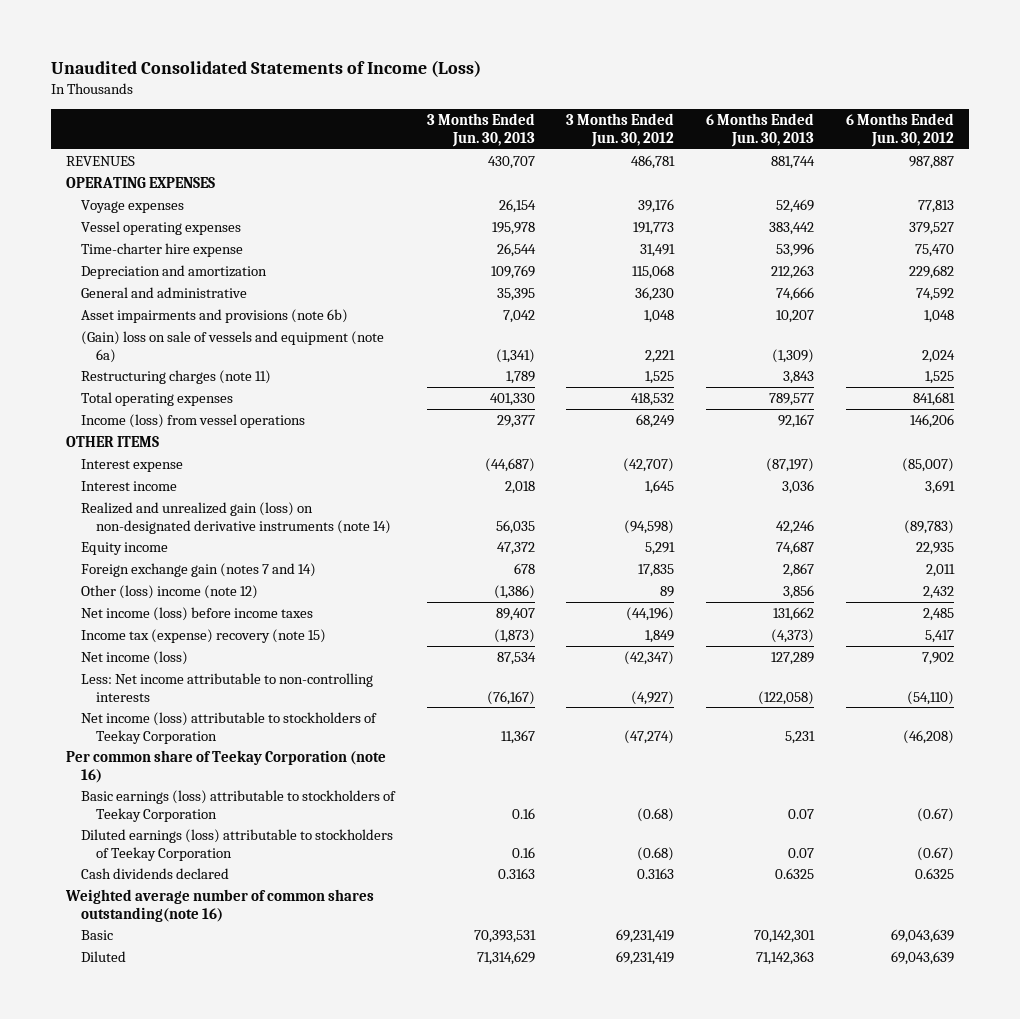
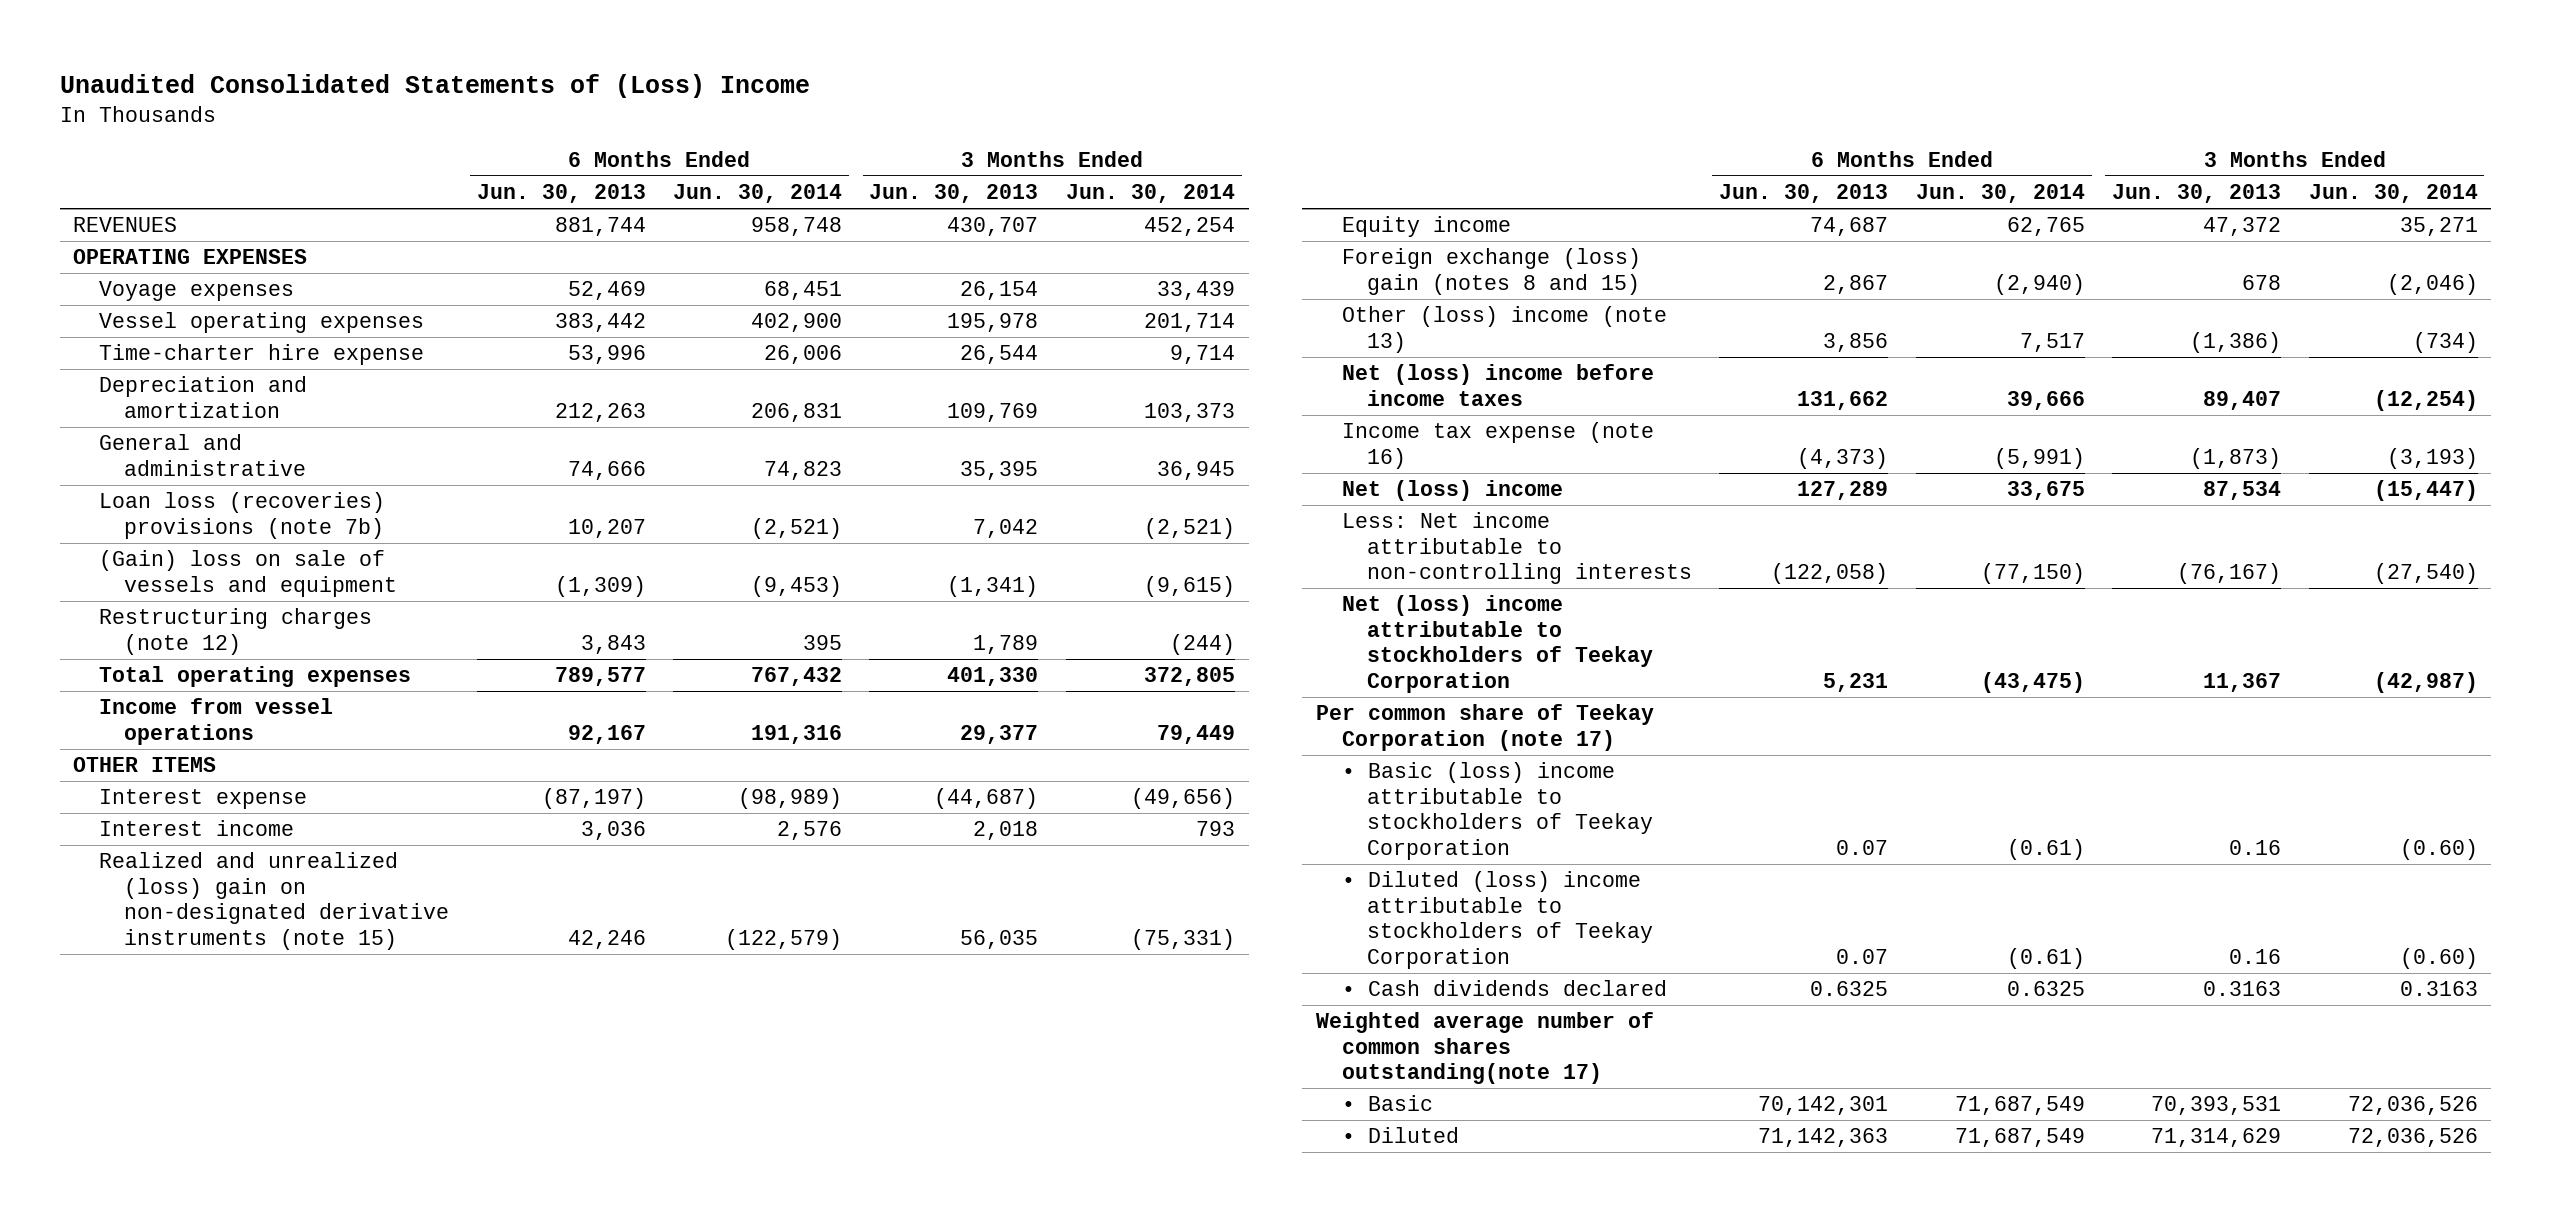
[50,60,481,78] Unaudited Consolidated Statements of Income (Loss) -> [59,74,810,99] Unaudited Consolidated Statements of (Loss) Income
[566,113,675,148] 3 Months Ended Jun. 30, 2012 -> none
[845,113,954,148] 6 Months Ended Jun. 30, 2012 -> none
none -> [673,184,843,204] Jun. 30, 2014
none -> [1065,184,1235,204] Jun. 30, 2014
[81,308,349,323] Asset impairments and provisions (note 6b) -> [98,492,385,539] Loan loss (recoveries) provisions (note 7b)
[81,330,385,363] (Gain) loss on sale of vessels and equipment (note 6a) -> [98,550,398,597] (Gain) loss on sale of vessels and equipment
[81,369,272,384] Restructuring charges (note 11) -> [98,608,372,655] Restructuring charges (note 12)
[81,413,306,428] Income (loss) from vessel operations -> [98,698,333,745] Income from vessel operations
[81,501,392,534] Realized and unrealized gain (loss) on non-designated derivative instruments (note 14) -> [98,852,450,950] Realized and unrealized (loss) gain on non-designated derivative instruments (note 15)
[81,562,317,577] Foreign exchange gain (notes 7 and 14) -> [1341,248,1641,295] Foreign exchange (loss) gain (notes 8 and 15)
[81,584,259,599] Other (loss) income (note 12) -> [1341,306,1667,353] Other (loss) income (note 13)
[81,606,314,621] Net income (loss) before income taxes -> [1341,364,1654,406] Net (loss) income before income taxes
[81,628,327,643] Income tax (expense) recovery (note 15) -> [1341,422,1654,469] Income tax expense (note 16)
[81,650,189,665] Net income (loss) -> [1341,480,1563,502] Net (loss) income
[81,711,378,744] Net income (loss) attributable to stockholders of Teekay Corporation -> [1341,595,1653,693] Net (loss) income attributable to stockholders of Teekay Corporation
[66,749,387,783] Per common share of Teekay Corporation (note 16) -> [1316,704,1655,751] Per common share of Teekay Corporation (note 17)
[81,789,397,822] Basic earnings (loss) attributable to stockholders of Teekay Corporation -> [1341,762,1653,860] • Basic (loss) income attributable to stockholders of Teekay Corporation
[81,828,394,861] Diluted earnings (loss) attributable to stockholders of Teekay Corporation -> [1341,871,1653,969] • Diluted (loss) income attributable to stockholders of Teekay Corporation
[81,867,230,879] Cash dividends declared -> [1341,980,1667,997] • Cash dividends declared
[65,888,375,922] Weighted average number of common shares outstanding(note 16) -> [1316,1012,1655,1085] Weighted average number of common shares outstanding(note 17)
[81,929,114,940] Basic -> [1341,1095,1433,1112] • Basic
[81,950,127,962] Diluted -> [1341,1127,1459,1144] • Diluted

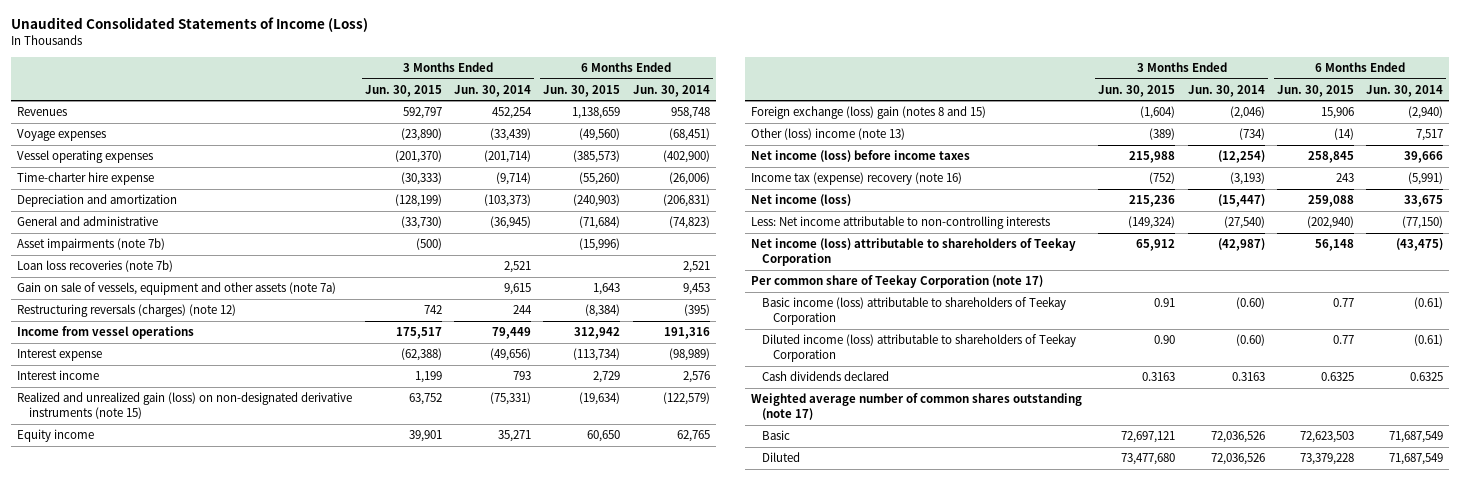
[59,74,810,99] Unaudited Consolidated Statements of (Loss) Income -> [11,17,369,33] Unaudited Consolidated Statements of Income (Loss)
[476,184,646,204] Jun. 30, 2013 -> none
[869,184,1039,204] Jun. 30, 2013 -> none
none -> [364,84,442,97] Jun. 30, 2015
none -> [543,84,621,97] Jun. 30, 2015
[73,249,308,265] OPERATING EXPENSES -> none
[98,666,411,688] Total operating expenses -> none
[73,217,178,233] REVENUES -> [17,107,68,117] Revenues
[764,281,843,301] 68,451 -> [668,128,710,142] (68,451)
[1156,281,1235,301] 33,439 -> [489,128,531,142] (33,439)
[751,313,843,333] 402,900 -> [662,150,710,164] (402,900)
[1143,313,1235,333] 201,714 -> [483,150,531,164] (201,714)
[764,345,843,365] 26,006 -> [668,172,710,186] (26,006)
[1169,345,1235,365] 9,714 -> [495,172,531,186] (9,714)
[751,402,843,422] 206,831 -> [662,194,710,208] (206,831)
[1143,402,1235,422] 103,373 -> [483,194,531,208] (103,373)
[764,460,843,480] 74,823 -> [668,216,710,230] (74,823)
[1156,460,1235,480] 36,945 -> [489,216,531,230] (36,945)
none -> [17,238,166,252] Asset impairments (note 7b)
[98,492,385,539] Loan loss (recoveries) provisions (note 7b) -> [17,260,174,273] Loan loss recoveries (note 7b)
[751,517,843,539] (2,521) -> [682,261,710,274] 2,521
[1143,517,1235,539] (2,521) -> [503,261,531,274] 2,521
[98,550,398,597] (Gain) loss on sale of vessels and equipment -> [17,282,337,296] Gain on sale of vessels, equipment and other assets (note 7a)
[751,575,843,597] (9,453) -> [682,283,710,296] 9,453
[1143,575,1235,597] (9,615) -> [503,283,531,296] 9,615
[98,608,372,655] Restructuring charges (note 12) -> [17,304,237,318] Restructuring reversals (charges) (note 12)
[803,634,843,650] 395 -> [683,304,710,317] (395)
[1169,633,1235,655] (244) -> [512,305,532,315] 244
[73,757,217,773] OTHER ITEMS -> none
[98,852,450,950] Realized and unrealized (loss) gain on non-designated derivative instruments (note 15) -> [17,392,353,419] Realized and unrealized gain (loss) on non-designated derivative instruments (note 15)
[1341,364,1654,406] Net (loss) income before income taxes -> [751,150,971,163] Net income (loss) before income taxes
[1341,422,1654,469] Income tax expense (note 16) -> [751,172,963,186] Income tax (expense) recovery (note 16)
[1341,480,1563,502] Net (loss) income -> [751,194,852,207] Net income (loss)
[1341,595,1653,693] Net (loss) income attributable to stockholders of Teekay Corporation -> [751,238,1077,266] Net income (loss) attributable to shareholders of Teekay Corporation
[1341,762,1653,860] • Basic (loss) income attributable to stockholders of Teekay Corporation -> [762,297,1067,325] Basic income (loss) attributable to shareholders of Teekay Corporation
[1341,871,1653,969] • Diluted (loss) income attributable to stockholders of Teekay Corporation -> [762,334,1077,362] Diluted income (loss) attributable to shareholders of Teekay Corporation
[1341,980,1667,997] • Cash dividends declared -> [762,371,890,382] Cash dividends declared
[1316,1012,1655,1085] Weighted average number of common shares outstanding(note 17) -> [751,393,1083,420] Weighted average number of common shares outstanding (note 17)
[1341,1095,1433,1112] • Basic -> [762,430,791,441] Basic
[1341,1127,1459,1144] • Diluted -> [762,452,801,463] Diluted

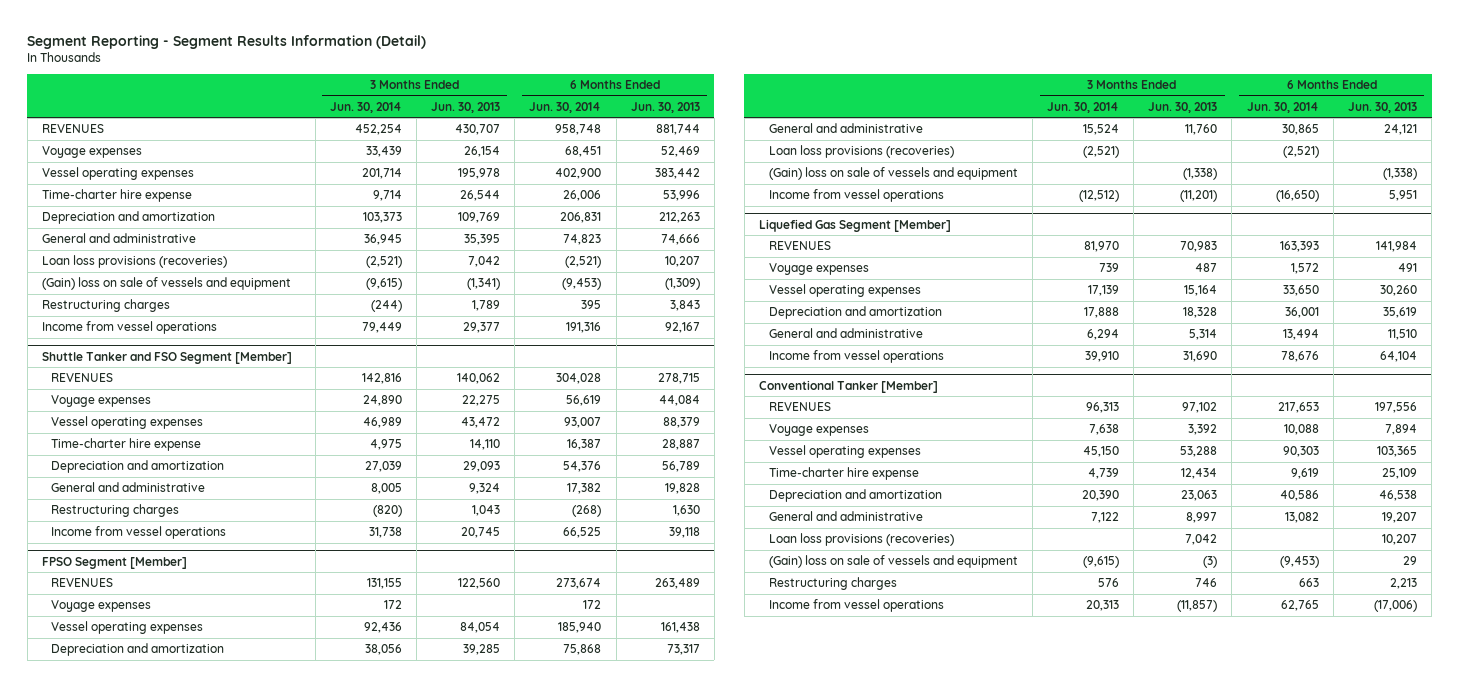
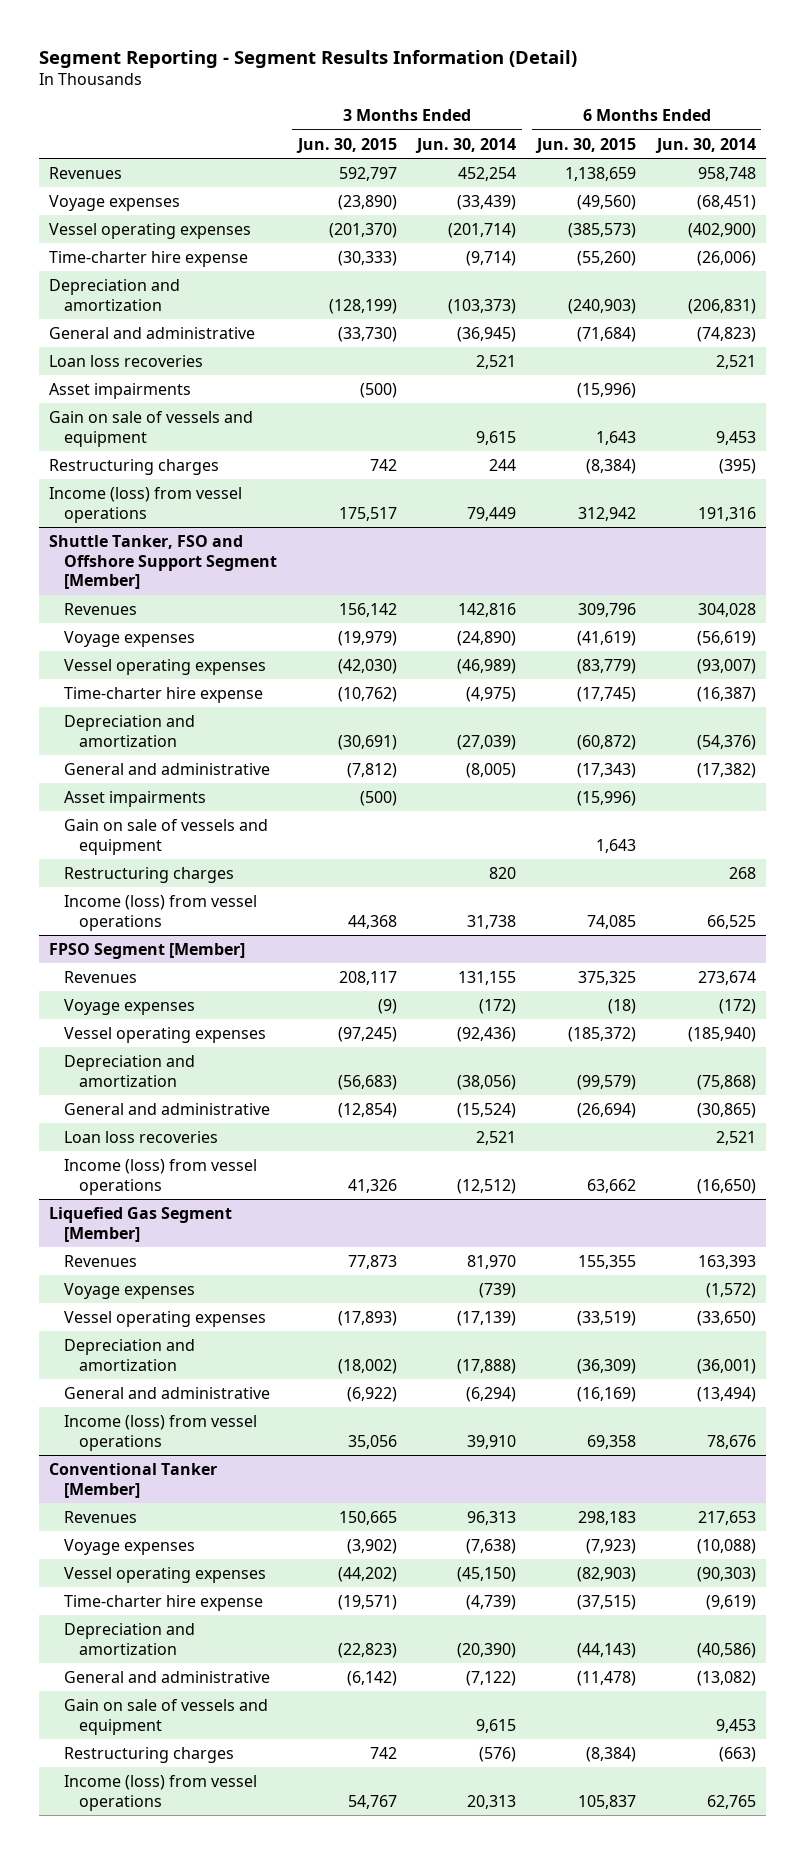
[431,101,501,113] Jun. 30, 2013 -> none
[630,101,700,113] Jun. 30, 2013 -> none
none -> [295,137,397,153] Jun. 30, 2015
none -> [535,137,637,153] Jun. 30, 2015
[41,124,104,134] REVENUES -> [49,167,123,180] Revenues
[365,146,402,158] 33,439 -> [457,195,517,211] (33,439)
[565,146,602,158] 68,451 -> [697,195,757,211] (68,451)
[361,168,402,180] 201,714 -> [448,223,517,239] (201,714)
[555,168,602,180] 402,900 -> [688,223,757,239] (402,900)
[372,190,402,202] 9,714 -> [466,251,517,267] (9,714)
[563,190,602,202] 26,006 -> [697,251,757,267] (26,006)
[362,212,402,224] 103,373 -> [448,298,517,314] (103,373)
[560,212,602,224] 206,831 -> [688,298,757,314] (206,831)
[363,234,402,246] 36,945 -> [457,327,517,343] (36,945)
[563,234,602,246] 74,823 -> [697,327,757,343] (74,823)
[41,255,227,269] Loan loss provisions (recoveries) -> [49,355,204,368] Loan loss recoveries
[365,256,402,269] (2,521) -> [476,355,517,370] 2,521
[565,256,602,269] (2,521) -> [716,355,757,370] 2,521
none -> [49,383,192,400] Asset impairments
[41,277,291,291] (Gain) loss on sale of vessels and equipment -> [49,411,254,447] Gain on sale of vessels and equipment
[365,278,402,291] (9,615) -> [476,430,517,445] 9,615
[562,278,602,291] (9,453) -> [716,430,757,445] 9,453
[370,300,402,313] (244) -> [489,459,517,472] 244
[581,300,602,310] 395 -> [719,459,757,475] (395)
[41,321,217,335] Income from vessel operations -> [49,487,243,523] Income (loss) from vessel operations
[41,351,292,364] Shuttle Tanker and FSO Segment [Member] -> [49,535,277,590] Shuttle Tanker, FSO and Offshore Support Segment [Member]
[51,373,114,383] REVENUES -> [63,603,137,616] Revenues
[362,395,402,407] 24,890 -> [457,631,517,647] (24,890)
[566,395,602,407] 56,619 -> [697,631,757,647] (56,619)
[362,417,402,429] 46,989 -> [457,659,517,675] (46,989)
[564,417,602,429] 93,007 -> [697,659,757,675] (93,007)
[369,439,402,451] 4,975 -> [466,687,517,703] (4,975)
[567,439,602,451] 16,387 -> [697,687,757,703] (16,387)
[364,461,402,473] 27,039 -> [457,734,517,750] (27,039)
[563,461,602,473] 54,376 -> [697,734,757,750] (54,376)
[370,483,402,495] 8,005 -> [466,763,517,779] (8,005)
[567,483,602,495] 17,382 -> [697,763,757,779] (17,382)
none -> [63,791,206,808] Asset impairments
none -> [63,819,268,855] Gain on sale of vessels and equipment
[372,505,402,518] (820) -> [489,867,517,880] 820
[572,505,602,518] (268) -> [729,867,757,880] 268
[51,526,227,540] Income from vessel operations -> [63,895,257,931] Income (loss) from vessel operations
[768,167,1018,181] (Gain) loss on sale of vessels and equipment -> none
[51,578,114,588] REVENUES -> [63,971,137,984] Revenues
[383,600,402,610] 172 -> [479,999,517,1015] (172)
[583,600,602,610] 172 -> [719,999,757,1015] (172)
[363,622,402,634] 92,436 -> [457,1027,517,1043] (92,436)
[558,622,602,634] 185,940 -> [688,1027,757,1043] (185,940)
[364,644,402,656] 38,056 -> [457,1074,517,1090] (38,056)
[563,644,602,656] 75,868 -> [697,1074,757,1090] (75,868)
[1082,124,1119,136] 15,524 -> [457,1103,517,1119] (15,524)
[1281,124,1319,136] 30,865 -> [697,1103,757,1119] (30,865)
[768,145,954,159] Loan loss provisions (recoveries) -> [63,1131,218,1144] Loan loss recoveries
[1082,146,1119,159] (2,521) -> [476,1131,517,1146] 2,521
[1282,146,1319,159] (2,521) -> [716,1131,757,1146] 2,521
[768,189,944,203] Income from vessel operations -> [63,1159,257,1195] Income (loss) from vessel operations
[768,241,831,251] REVENUES -> [63,1255,137,1268] Revenues
[1098,263,1119,273] 739 -> [479,1283,517,1299] (739)
[1290,263,1319,275] 1,572 -> [706,1283,757,1299] (1,572)
[1087,285,1119,297] 17,139 -> [457,1311,517,1327] (17,139)
[1282,285,1319,297] 33,650 -> [697,1311,757,1327] (33,650)
[1083,307,1119,319] 17,888 -> [457,1358,517,1374] (17,888)
[1284,307,1319,319] 36,001 -> [697,1358,757,1374] (36,001)
[1086,329,1119,341] 6,294 -> [466,1387,517,1403] (6,294)
[1282,329,1319,341] 13,494 -> [697,1387,757,1403] (13,494)
[768,350,944,364] Income from vessel operations -> [63,1415,257,1451] Income (loss) from vessel operations
[768,533,954,547] Loan loss provisions (recoveries) -> none
[768,402,831,412] REVENUES -> [63,1511,137,1524] Revenues
[1088,424,1119,436] 7,638 -> [466,1539,517,1555] (7,638)
[1283,424,1319,436] 10,088 -> [697,1539,757,1555] (10,088)
[1082,446,1119,458] 45,150 -> [457,1567,517,1583] (45,150)
[1282,446,1319,458] 90,303 -> [697,1567,757,1583] (90,303)
[1087,468,1119,480] 4,739 -> [466,1595,517,1611] (4,739)
[1290,468,1319,480] 9,619 -> [706,1595,757,1611] (9,619)
[1081,490,1119,502] 20,390 -> [457,1642,517,1658] (20,390)
[1279,490,1319,502] 40,586 -> [697,1642,757,1658] (40,586)
[1090,512,1119,524] 7,122 -> [466,1671,517,1687] (7,122)
[1284,512,1319,524] 13,082 -> [697,1671,757,1687] (13,082)
[768,555,1018,569] (Gain) loss on sale of vessels and equipment -> [63,1699,268,1735] Gain on sale of vessels and equipment
[1082,556,1119,569] (9,615) -> [476,1718,517,1733] 9,615
[1279,556,1319,569] (9,453) -> [716,1718,757,1733] 9,453
[1097,578,1119,588] 576 -> [479,1747,517,1763] (576)
[1298,578,1319,588] 663 -> [719,1747,757,1763] (663)
[768,599,944,613] Income from vessel operations -> [63,1775,257,1811] Income (loss) from vessel operations

